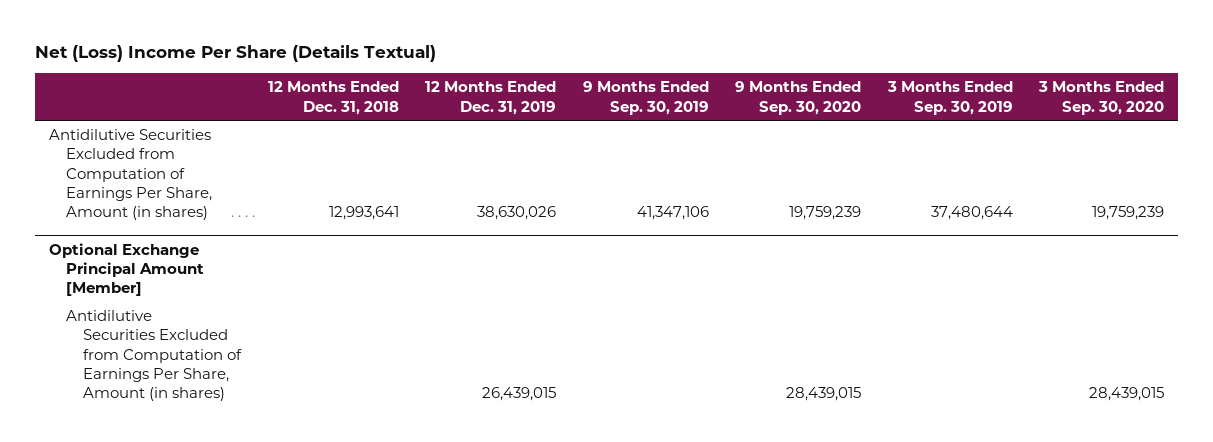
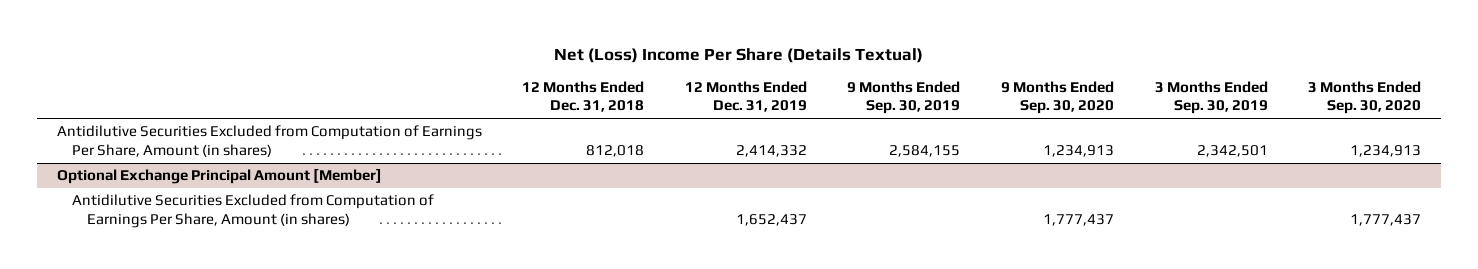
[328,205,399,220] 12,993,641 -> [586,144,645,157] 812,018
[477,205,557,220] 38,630,026 -> [735,144,807,157] 2,414,332
[636,205,709,220] 41,347,106 -> [889,144,961,157] 2,584,155
[789,205,862,220] 19,759,239 -> [1043,144,1115,157] 1,234,913
[930,205,1013,220] 37,480,644 -> [1196,144,1268,157] 2,342,501
[1092,205,1165,220] 19,759,239 -> [1350,144,1422,157] 1,234,913
[482,386,557,401] 26,439,015 -> [735,213,807,226] 1,652,437
[786,386,862,401] 28,439,015 -> [1043,213,1115,226] 1,777,437
[1089,386,1165,401] 28,439,015 -> [1350,213,1422,226] 1,777,437

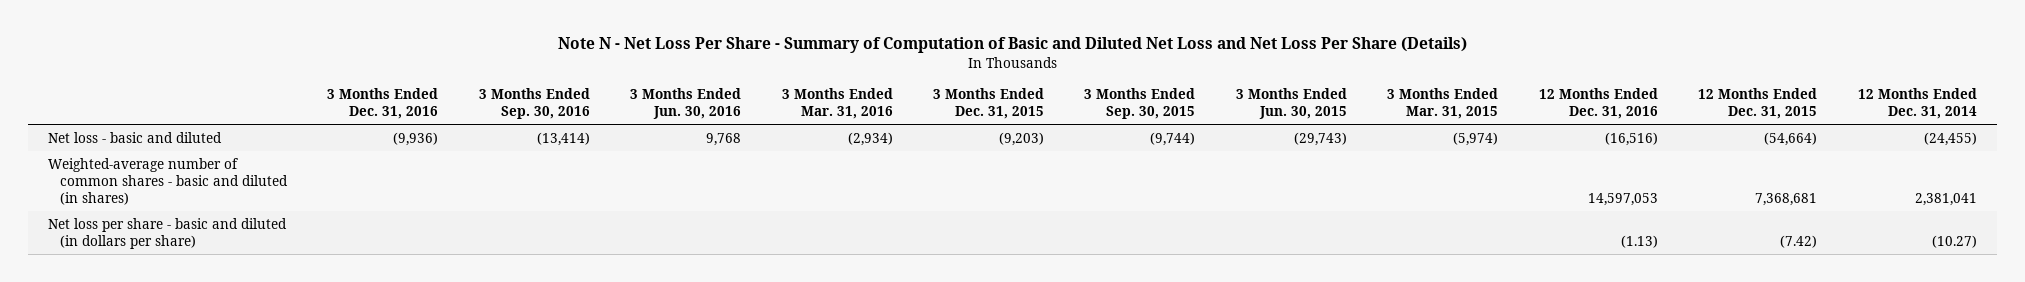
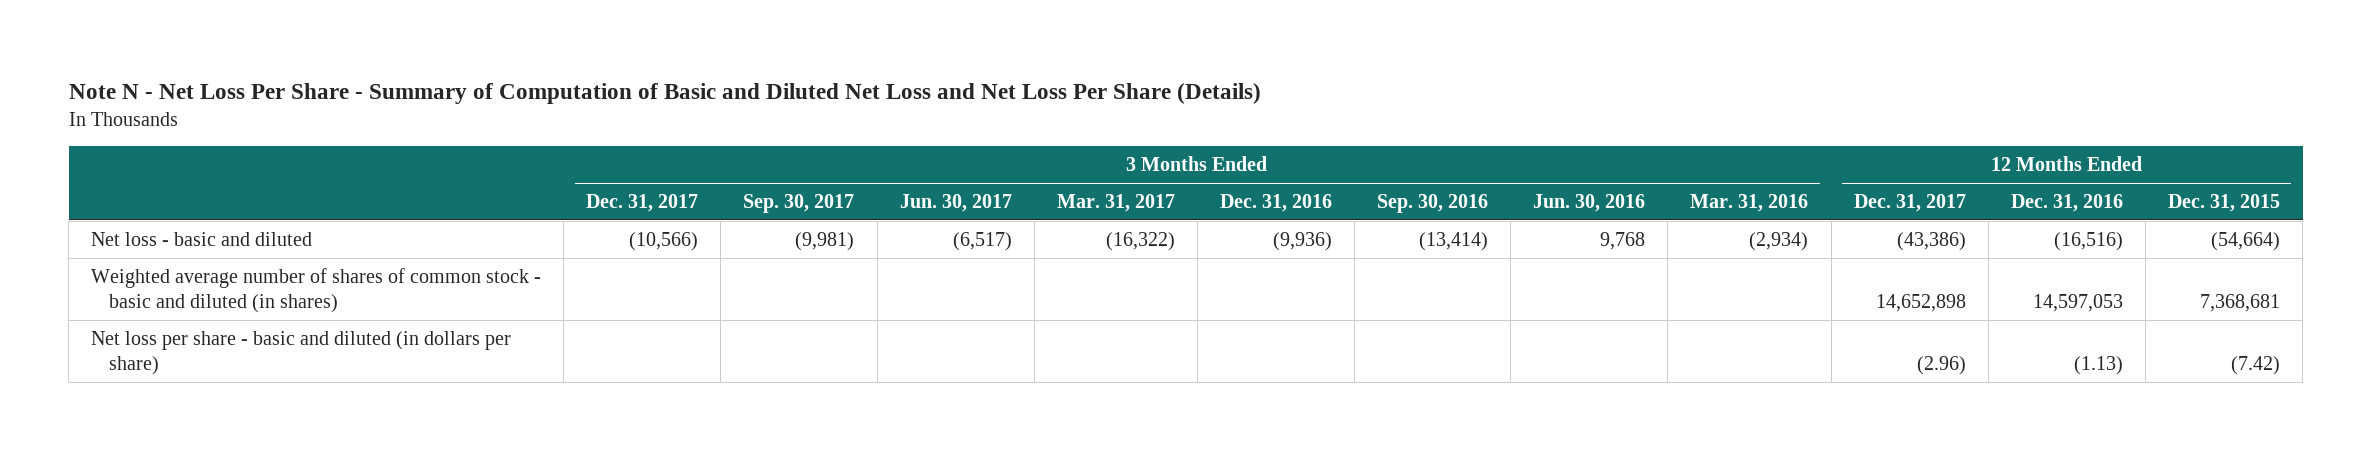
[932,88,1044,120] 3 Months Ended Dec. 31, 2015 -> none
[1084,88,1196,120] 3 Months Ended Sep. 30, 2015 -> none
[1235,88,1347,120] 3 Months Ended Jun. 30, 2015 -> none
[1387,88,1499,120] 3 Months Ended Mar. 31, 2015 -> none
[1857,88,1977,120] 12 Months Ended Dec. 31, 2014 -> none
none -> [586,193,699,212] Dec. 31, 2017
none -> [743,193,855,213] Sep. 30, 2017
none -> [899,193,1012,212] Jun. 30, 2017
none -> [1056,193,1175,212] Mar. 31, 2017
none -> [1853,193,1966,212] Dec. 31, 2017
[48,157,288,205] Weighted-average number of common shares - basic and diluted (in shares) -> [91,267,542,313] Weighted average number of shares of common stock - basic and diluted (in shares)

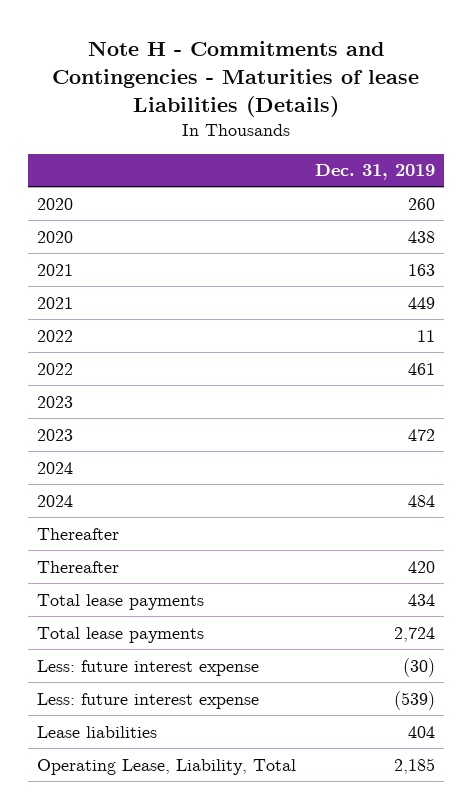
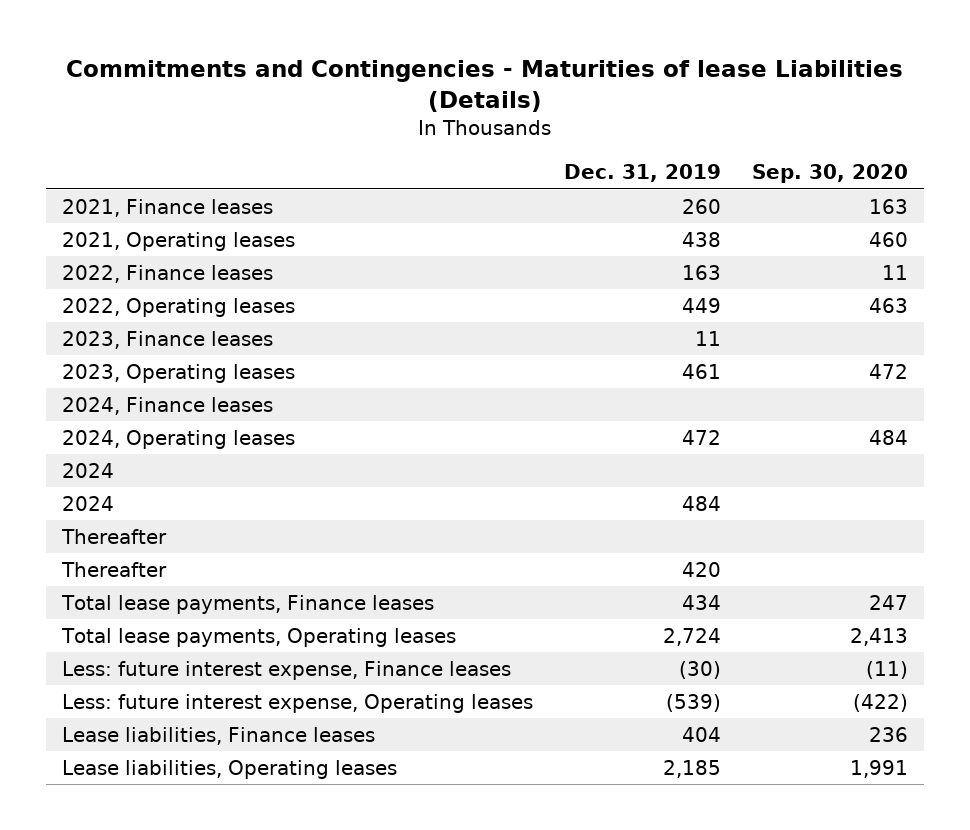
[51,40,419,117] Note H - Commitments and Contingencies - Maturities of lease Liabilities (Details) -> [65,60,903,113] Commitments and Contingencies - Maturities of lease Liabilities (Details)
none -> [752,164,909,184] Sep. 30, 2020
[37,197,74,210] 2020 -> [61,199,273,218] 2021, Finance leases
[37,230,74,243] 2020 -> [61,232,295,252] 2021, Operating leases
[37,263,74,276] 2021 -> [61,265,273,284] 2022, Finance leases
[37,296,74,309] 2021 -> [61,298,295,318] 2022, Operating leases
[37,329,74,342] 2022 -> [61,331,273,350] 2023, Finance leases
[37,362,74,375] 2022 -> [61,364,295,384] 2023, Operating leases
[37,395,74,408] 2023 -> [61,397,273,416] 2024, Finance leases
[37,428,74,441] 2023 -> [61,430,295,450] 2024, Operating leases
[37,593,205,610] Total lease payments -> [60,595,434,615] Total lease payments, Finance leases
[37,626,205,643] Total lease payments -> [60,628,456,648] Total lease payments, Operating leases
[37,659,260,676] Less: future interest expense -> [61,661,511,681] Less: future interest expense, Finance leases
[37,692,260,709] Less: future interest expense -> [61,694,533,714] Less: future interest expense, Operating leases
[37,725,158,738] Lease liabilities -> [61,727,375,746] Lease liabilities, Finance leases
[37,758,297,775] Operating Lease, Liability, Total -> [61,760,397,780] Lease liabilities, Operating leases

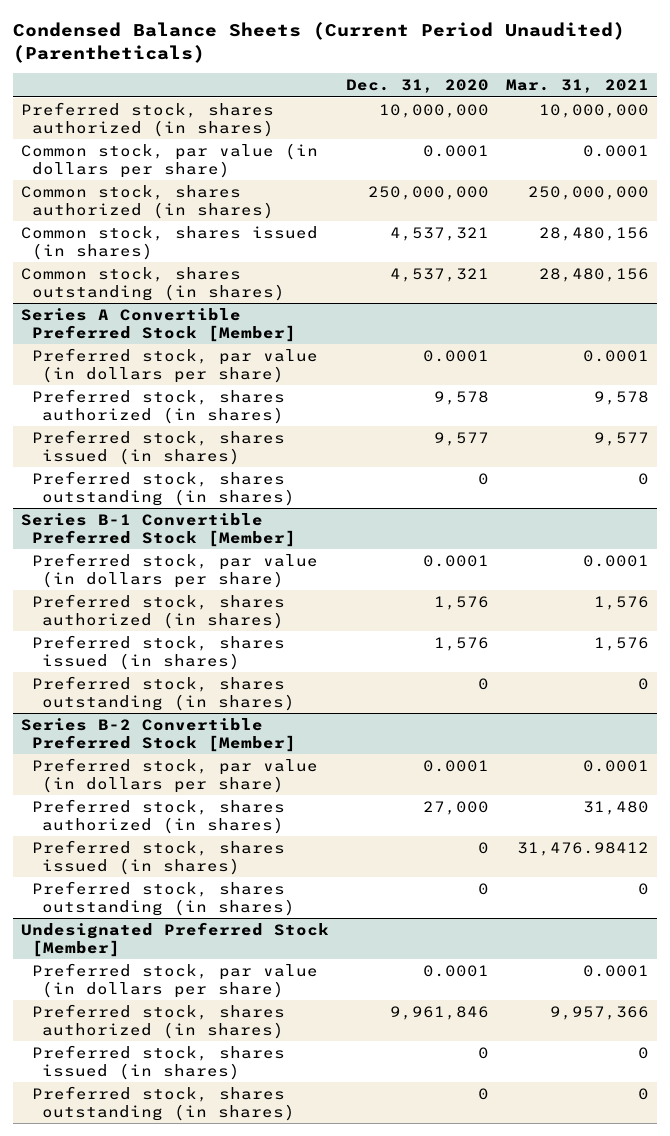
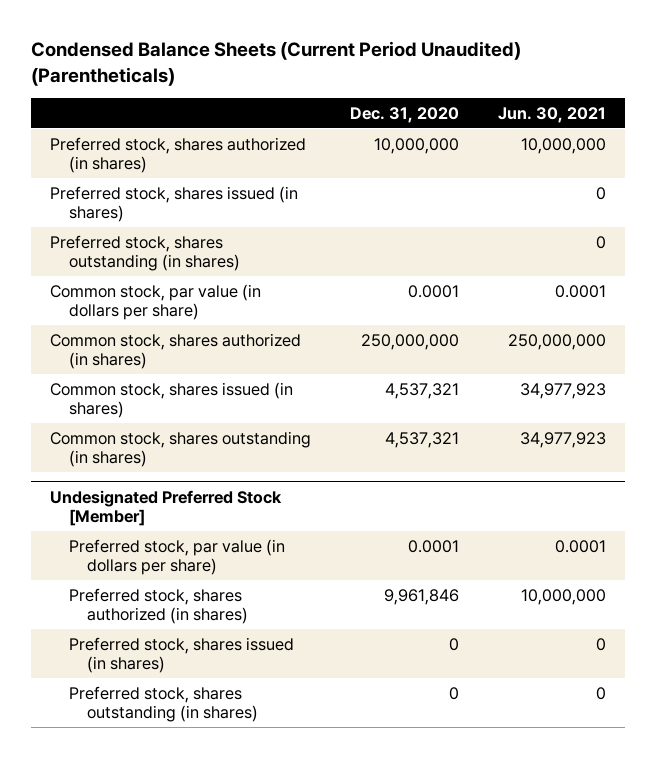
[505,79,649,94] Mar. 31, 2021 -> none
none -> [498,107,607,124] Jun. 30, 2021
none -> [50,185,299,223] Preferred stock, shares issued (in shares)
none -> [50,234,240,272] Preferred stock, shares outstanding (in shares)
[21,307,296,342] Series A Convertible Preferred Stock [Member] -> none
[31,347,318,383] Preferred stock, par value (in dollars per share) -> none
[31,388,285,424] Preferred stock, shares authorized (in shares) -> none
[31,429,285,465] Preferred stock, shares issued (in shares) -> none
[31,470,296,506] Preferred stock, shares outstanding (in shares) -> none
[21,512,296,547] Series B-1 Convertible Preferred Stock [Member] -> none
[31,552,318,588] Preferred stock, par value (in dollars per share) -> none
[31,593,285,629] Preferred stock, shares authorized (in shares) -> none
[31,634,285,670] Preferred stock, shares issued (in shares) -> none
[31,675,296,711] Preferred stock, shares outstanding (in shares) -> none
[21,717,296,752] Series B-2 Convertible Preferred Stock [Member] -> none
[31,757,318,793] Preferred stock, par value (in dollars per share) -> none
[31,798,285,834] Preferred stock, shares authorized (in shares) -> none
[31,839,285,875] Preferred stock, shares issued (in shares) -> none
[31,880,296,916] Preferred stock, shares outstanding (in shares) -> none

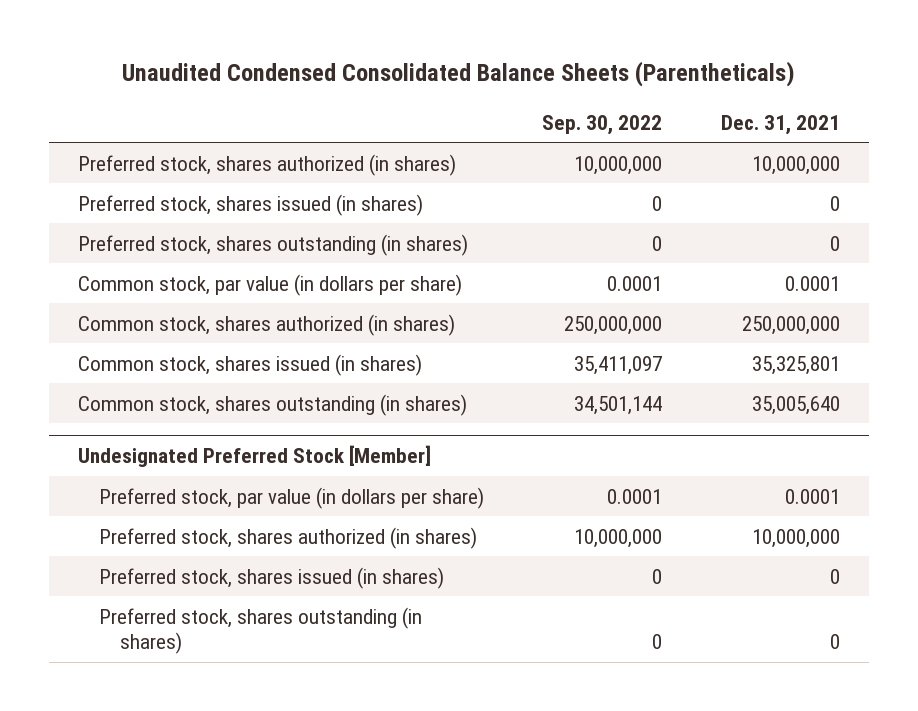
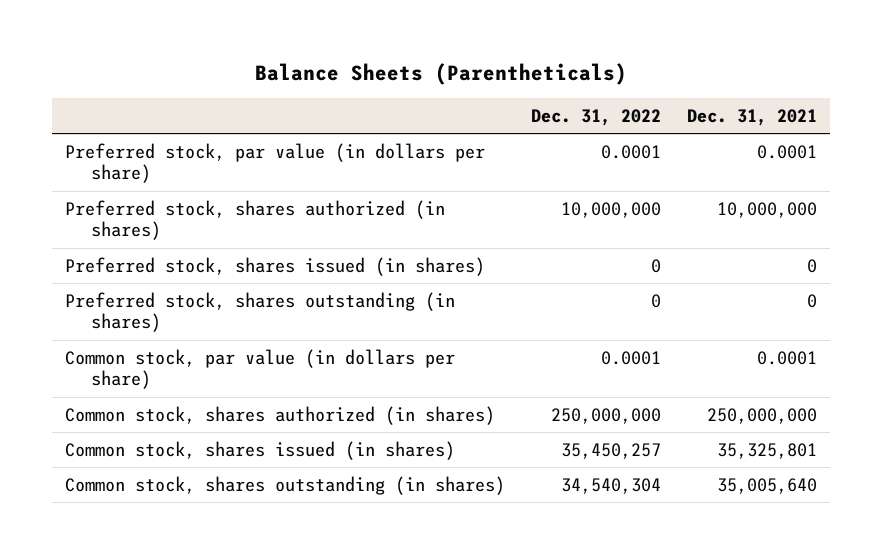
[122,61,796,88] Unaudited Condensed Consolidated Balance Sheets (Parentheticals) -> [255,62,628,85] Balance Sheets (Parentheticals)
[542,114,663,135] Sep. 30, 2022 -> none
none -> [531,108,662,126] Dec. 31, 2022
none -> [64,143,485,184] Preferred stock, par value (in dollars per share)
[78,445,432,468] Undesignated Preferred Stock [Member] -> none
[98,486,484,509] Preferred stock, par value (in dollars per share) -> none
[98,526,477,549] Preferred stock, shares authorized (in shares) -> none
[98,566,444,589] Preferred stock, shares issued (in shares) -> none
[98,606,422,655] Preferred stock, shares outstanding (in shares) -> none

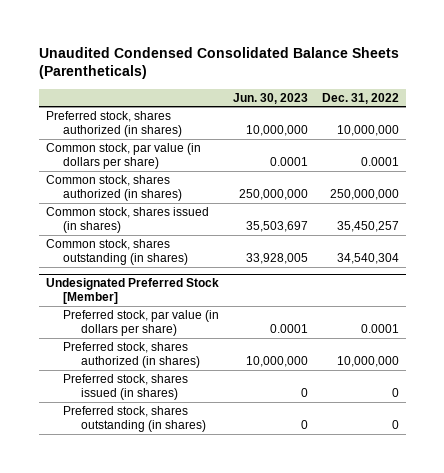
[255,62,628,85] Balance Sheets (Parentheticals) -> [38,46,399,80] Unaudited Condensed Consolidated Balance Sheets (Parentheticals)
[687,108,818,126] Dec. 31, 2021 -> none
none -> [233,92,309,104] Jun. 30, 2023
[64,143,485,184] Preferred stock, par value (in dollars per share) -> none
[64,257,485,277] Preferred stock, shares issued (in shares) -> none
[64,292,455,333] Preferred stock, shares outstanding (in shares) -> none
none -> [45,278,219,305] Undesignated Preferred Stock [Member]
none -> [63,309,220,337] Preferred stock, par value (in dollars per share)
none -> [63,341,201,369] Preferred stock, shares authorized (in shares)
none -> [63,373,189,401] Preferred stock, shares issued (in shares)
none -> [63,405,207,433] Preferred stock, shares outstanding (in shares)

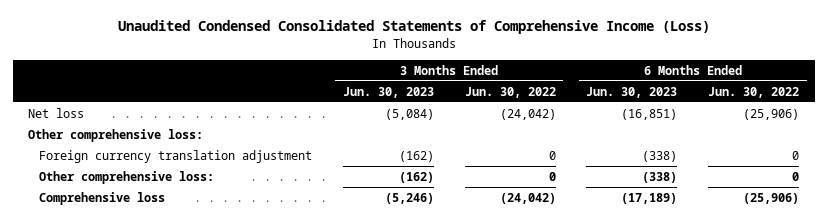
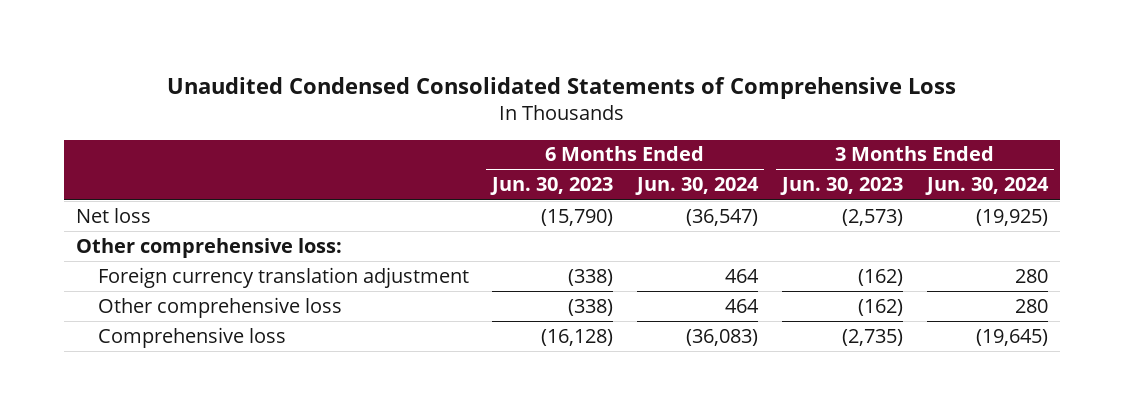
[117,20,710,35] Unaudited Condensed Consolidated Statements of Comprehensive Income (Loss) -> [167,77,957,100] Unaudited Condensed Consolidated Statements of Comprehensive Loss
[464,86,556,98] Jun. 30, 2022 -> none
[708,86,800,98] Jun. 30, 2022 -> none
none -> [635,177,760,196] Jun. 30, 2024
none -> [925,177,1050,196] Jun. 30, 2024
[384,108,434,120] (5,084) -> [842,208,904,226] (2,573)
[621,108,678,120] (16,851) -> [541,208,614,226] (15,790)
[39,170,215,184] Other comprehensive loss: -> [97,296,342,318] Other comprehensive loss
[384,192,434,204] (5,246) -> [842,328,904,346] (2,735)
[621,192,678,204] (17,189) -> [541,328,614,346] (16,128)

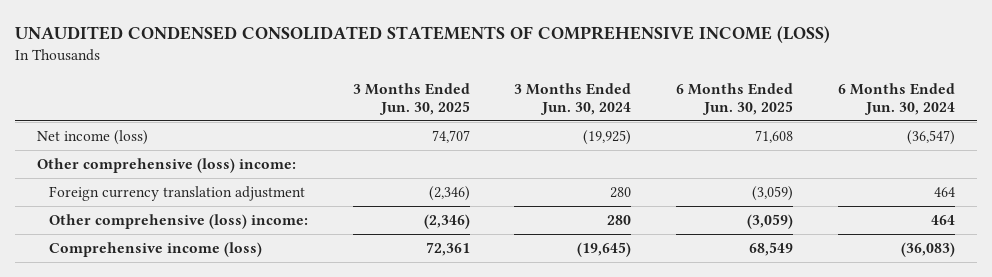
[167,77,957,100] Unaudited Condensed Consolidated Statements of Comprehensive Loss -> [14,25,830,43] UNAUDITED CONDENSED CONSOLIDATED STATEMENTS OF COMPREHENSIVE INCOME (LOSS)
[490,177,614,196] Jun. 30, 2023 -> none
[780,177,904,196] Jun. 30, 2023 -> none
none -> [352,83,470,116] 3 Months Ended Jun. 30, 2025
none -> [676,83,794,116] 6 Months Ended Jun. 30, 2025
[76,207,152,223] Net loss -> [36,129,148,145] Net income (loss)
[76,237,343,258] Other comprehensive loss: -> [36,157,296,173] Other comprehensive (loss) income:
[97,296,342,318] Other comprehensive loss -> [48,213,308,229] Other comprehensive (loss) income:
[97,326,286,348] Comprehensive loss -> [48,241,262,257] Comprehensive income (loss)

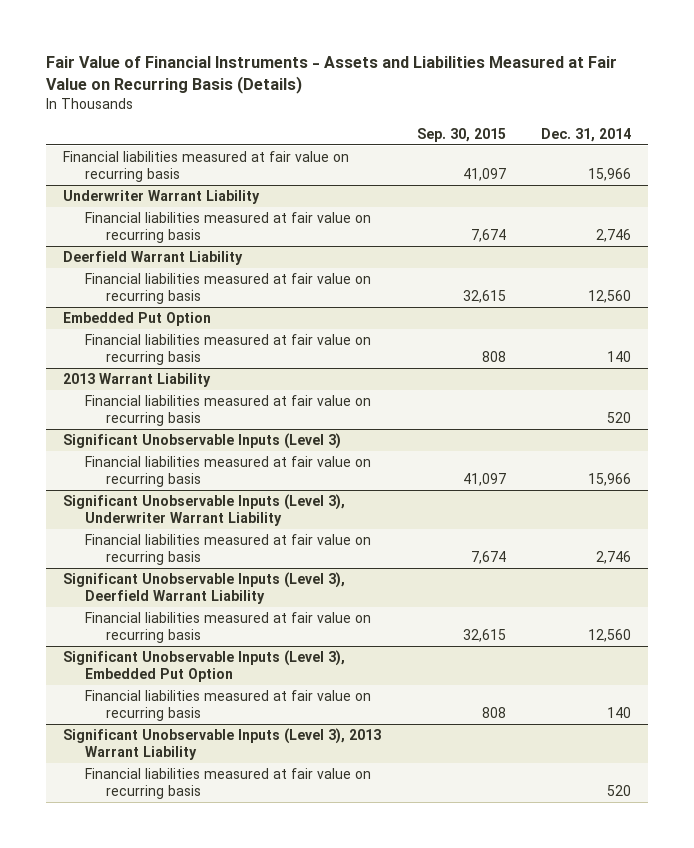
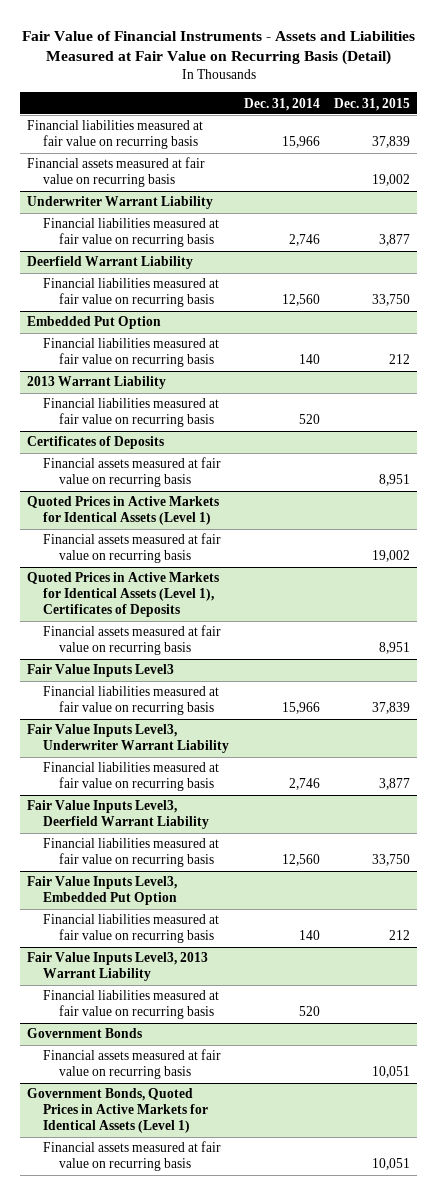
[45,55,617,94] Fair Value of Financial Instruments - Assets and Liabilities Measured at Fair Value on Recurring Basis (Details) -> [21,30,415,66] Fair Value of Financial Instruments - Assets and Liabilities Measured at Fair Value on Recurring Basis (Detail)
[416,127,506,142] Sep. 30, 2015 -> none
none -> [334,97,411,111] Dec. 31, 2015
none -> [27,157,206,188] Financial assets measured at fair value on recurring basis
none -> [27,436,165,450] Certificates of Deposits
none -> [43,457,222,488] Financial assets measured at fair value on recurring basis
none -> [27,496,220,526] Quoted Prices in Active Markets for Identical Assets (Level 1)
none -> [43,533,222,564] Financial assets measured at fair value on recurring basis
none -> [27,572,220,618] Quoted Prices in Active Markets for Identical Assets (Level 1), Certificates of Deposits
none -> [43,625,222,656] Financial assets measured at fair value on recurring basis
[63,433,342,450] Significant Unobservable Inputs (Level 3) -> [27,664,175,678] Fair Value Inputs Level3
[63,494,346,526] Significant Unobservable Inputs (Level 3), Underwriter Warrant Liability -> none
none -> [27,724,230,754] Fair Value Inputs Level3, Underwriter Warrant Liability
[63,572,346,604] Significant Unobservable Inputs (Level 3), Deerfield Warrant Liability -> none
none -> [27,800,210,830] Fair Value Inputs Level3, Deerfield Warrant Liability
[63,650,346,682] Significant Unobservable Inputs (Level 3), Embedded Put Option -> none
none -> [27,876,178,906] Fair Value Inputs Level3, Embedded Put Option
[63,728,382,760] Significant Unobservable Inputs (Level 3), 2013 Warrant Liability -> none
none -> [27,952,209,982] Fair Value Inputs Level3, 2013 Warrant Liability
none -> [27,1028,143,1039] Government Bonds
none -> [43,1049,222,1080] Financial assets measured at fair value on recurring basis
none -> [27,1088,209,1134] Government Bonds, Quoted Prices in Active Markets for Identical Assets (Level 1)
none -> [43,1141,222,1172] Financial assets measured at fair value on recurring basis

